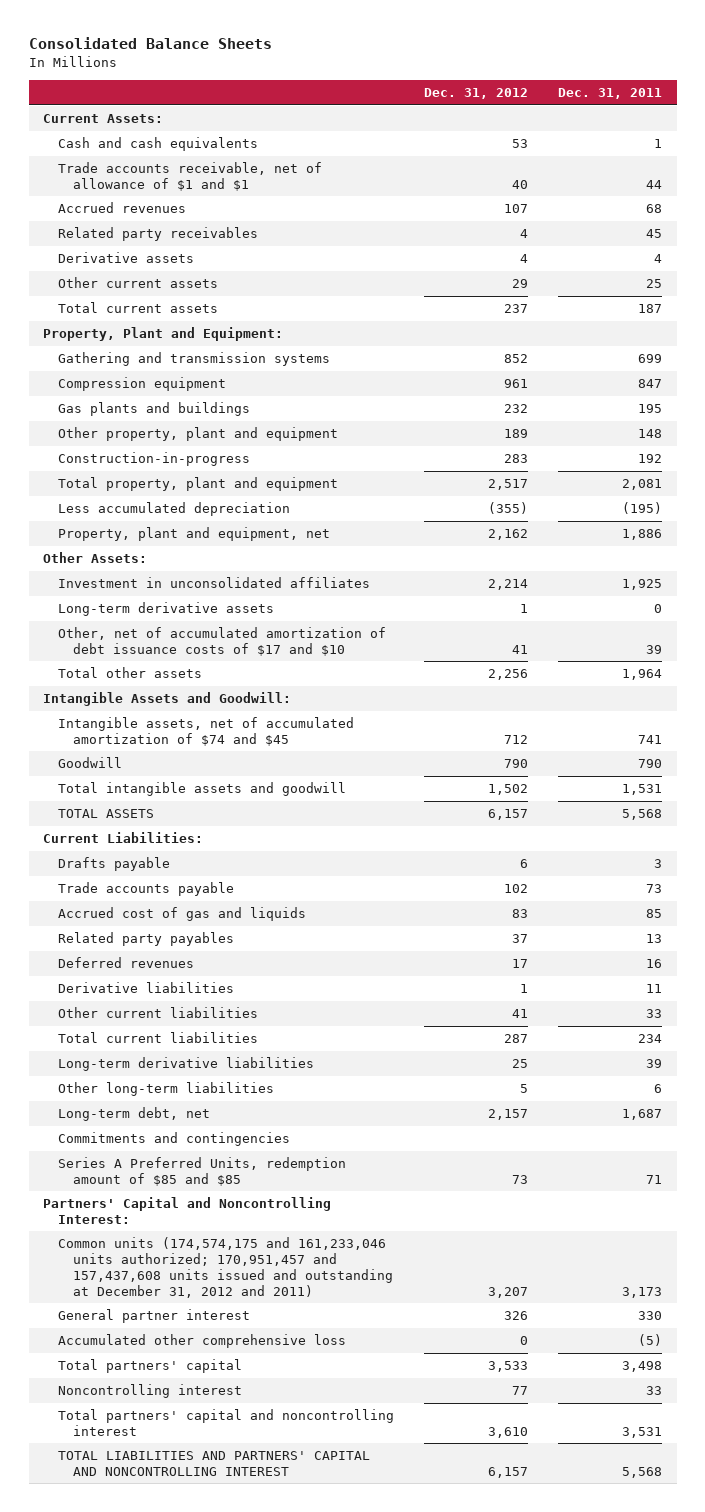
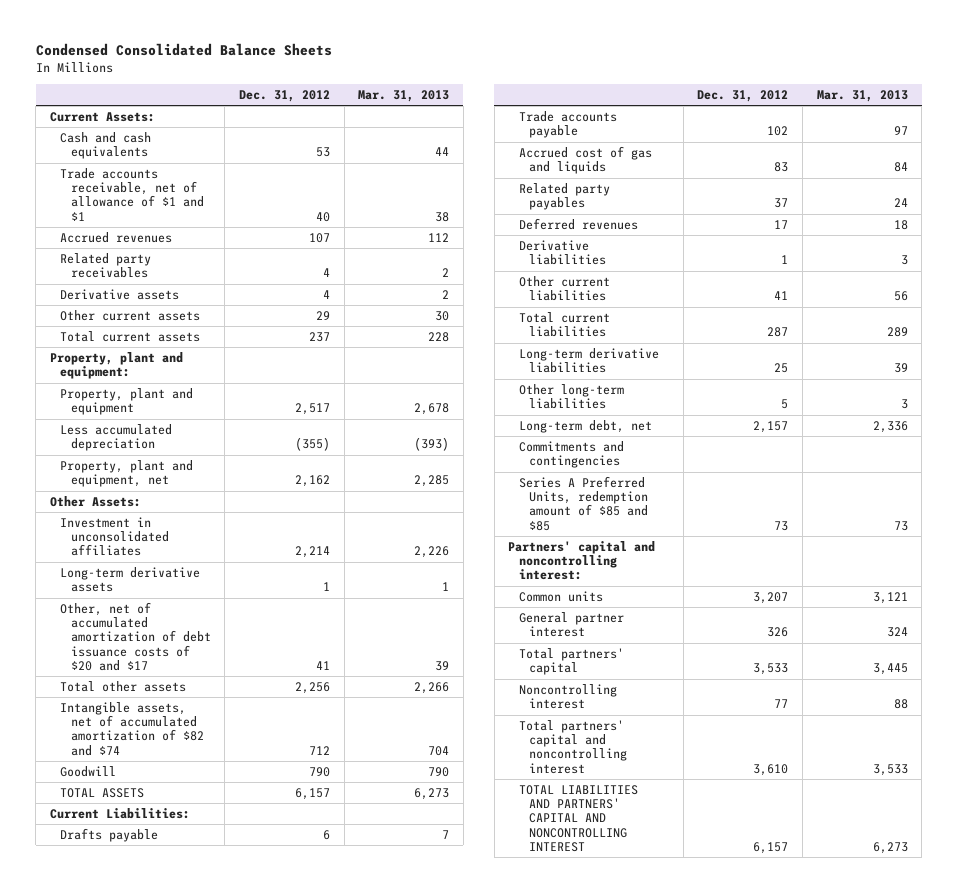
[28,37,272,50] Consolidated Balance Sheets -> [35,43,332,57] Condensed Consolidated Balance Sheets
[557,88,662,100] Dec. 31, 2011 -> none
none -> [358,90,450,103] Mar. 31, 2013
[58,352,331,367] Gathering and transmission systems -> none
[58,377,227,392] Compression equipment -> none
[58,402,251,417] Gas plants and buildings -> none
[58,427,339,442] Other property, plant and equipment -> none
[58,452,251,467] Construction-in-progress -> none
[43,327,284,342] Property, Plant and Equipment: -> [50,352,184,380] Property, plant and equipment:
[58,477,339,492] Total property, plant and equipment -> [60,388,194,416] Property, plant and equipment
[58,627,387,656] Other, net of accumulated amortization of debt issuance costs of $17 and $10 -> [60,602,211,671] Other, net of accumulated amortization of debt issuance costs of $20 and $17
[43,692,292,707] Intangible Assets and Goodwill: -> none
[58,717,355,746] Intangible assets, net of accumulated amortization of $74 and $45 -> [60,702,204,756] Intangible assets, net of accumulated amortization of $82 and $74
[58,782,347,797] Total intangible assets and goodwill -> none
[43,1197,332,1224] Partners' Capital and Noncontrolling Interest: -> [508,541,656,581] Partners' capital and noncontrolling interest:
[58,1237,393,1298] Common units (174,574,175 and 161,233,046 units authorized; 170,951,457 and 157,437,608 units issued and outstanding at December 31, 2012 and 2011) -> [518,591,603,603] Common units
[58,1334,347,1349] Accumulated other comprehensive loss -> none

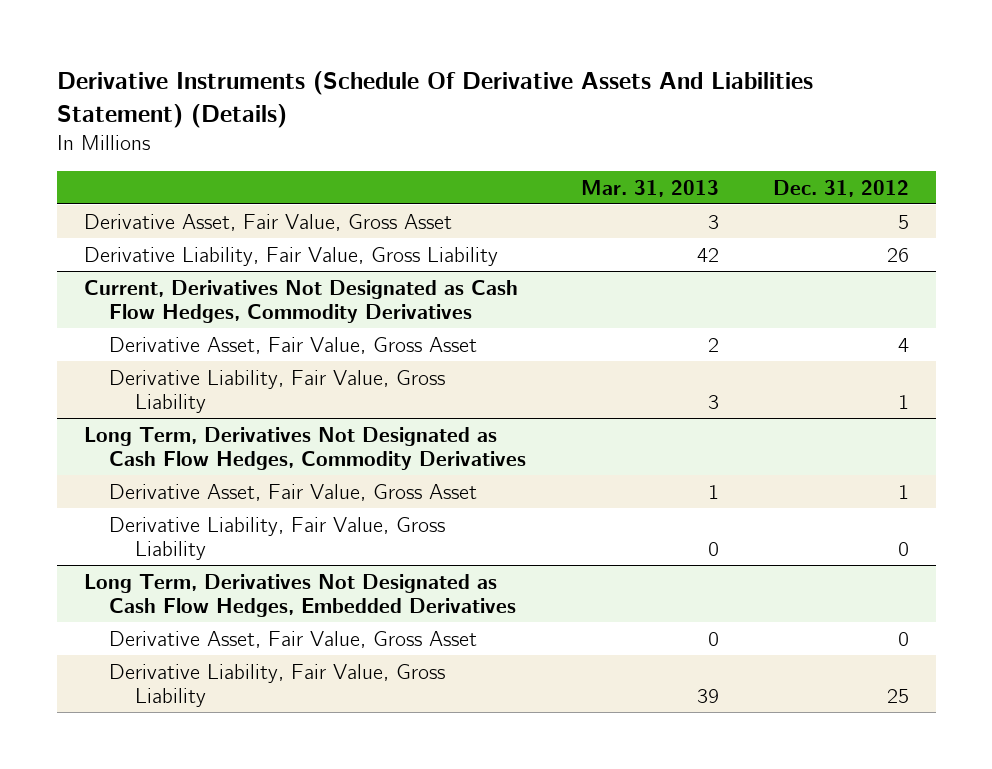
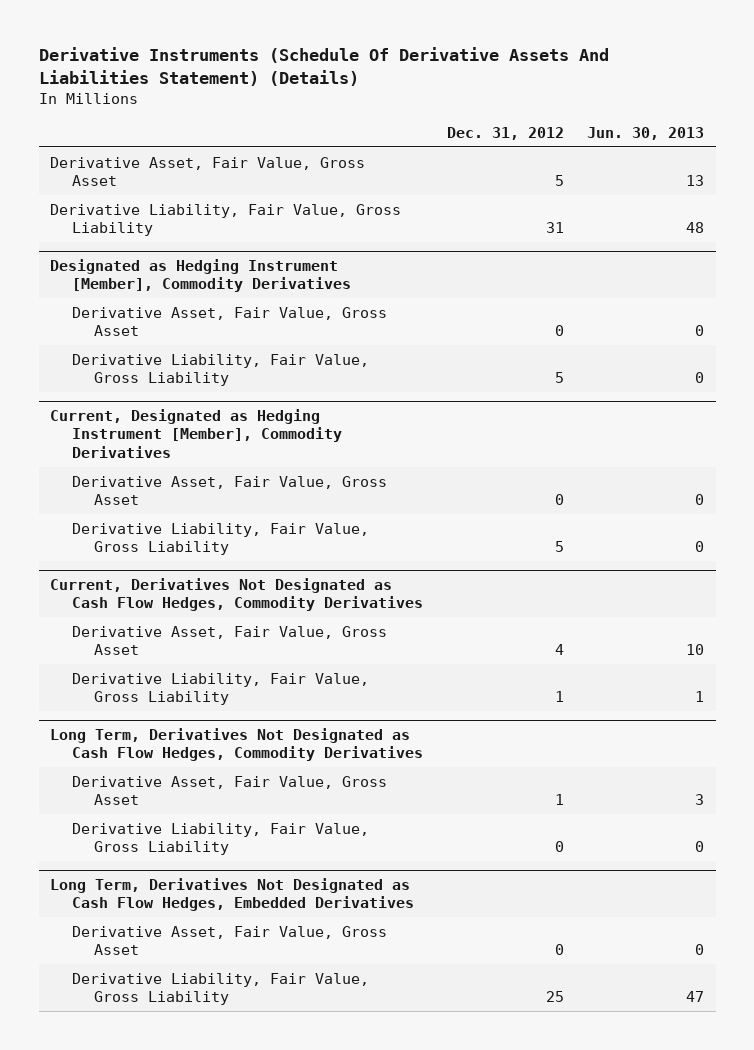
[580,179,719,197] Mar. 31, 2013 -> none
none -> [586,126,704,140] Jun. 30, 2013
[886,247,909,262] 26 -> [545,222,564,234] 31
none -> [50,258,352,293] Designated as Hedging Instrument [Member], Commodity Derivatives
none -> [72,306,388,337] Derivative Asset, Fair Value, Gross Asset
none -> [72,353,370,387] Derivative Liability, Fair Value, Gross Liability
none -> [50,408,343,458] Current, Designated as Hedging Instrument [Member], Commodity Derivatives
none -> [72,475,388,506] Derivative Asset, Fair Value, Gross Asset
none -> [72,522,370,556] Derivative Liability, Fair Value, Gross Liability

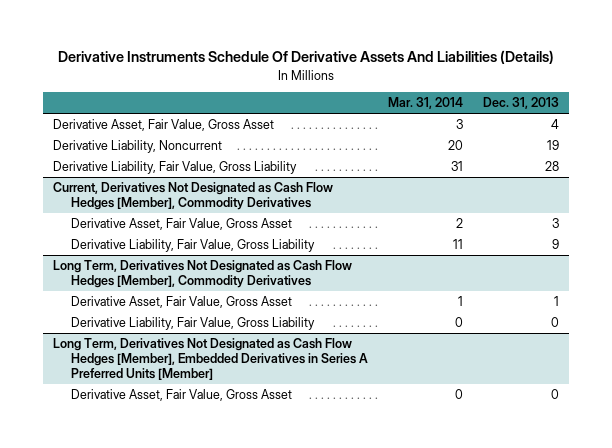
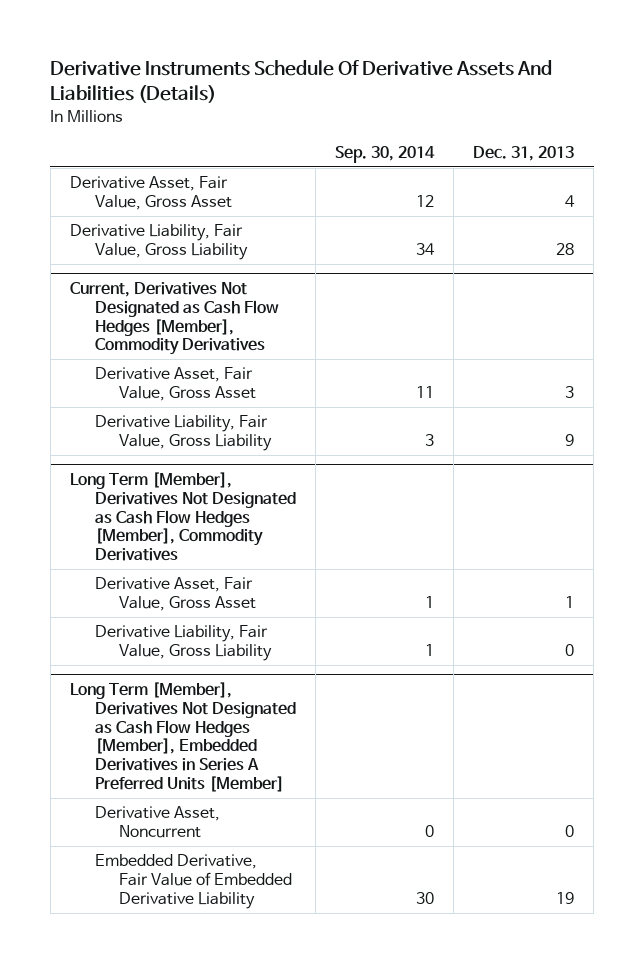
[388,97,464,110] Mar. 31, 2014 -> none
none -> [334,146,435,164] Sep. 30, 2014
[52,140,222,154] Derivative Liability, Noncurrent -> none
[52,260,352,289] Long Term, Derivatives Not Designated as Cash Flow Hedges [Member], Commodity Derivatives -> [69,471,296,562] Long Term [Member], Derivatives Not Designated as Cash Flow Hedges [Member], Commodity Derivatives
[71,389,293,402] Derivative Asset, Fair Value, Gross Asset -> none
[52,338,369,380] Long Term, Derivatives Not Designated as Cash Flow Hedges [Member], Embedded Derivatives in Series A Preferred Units [Member] -> [69,681,296,793] Long Term [Member], Derivatives Not Designated as Cash Flow Hedges [Member], Embedded Derivatives in Series A Preferred Units [Member]
none -> [94,806,220,839] Derivative Asset, Noncurrent
none -> [94,854,293,910] Embedded Derivative, Fair Value of Embedded Derivative Liability

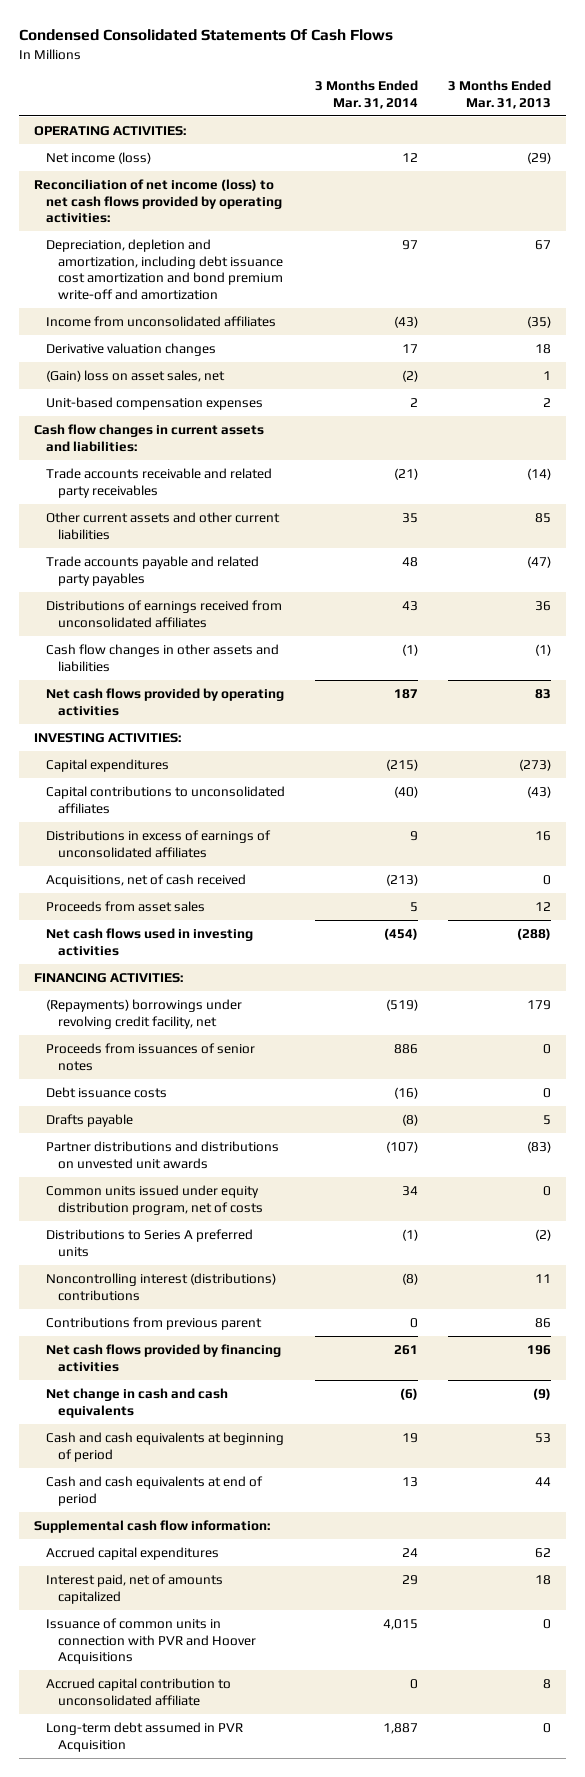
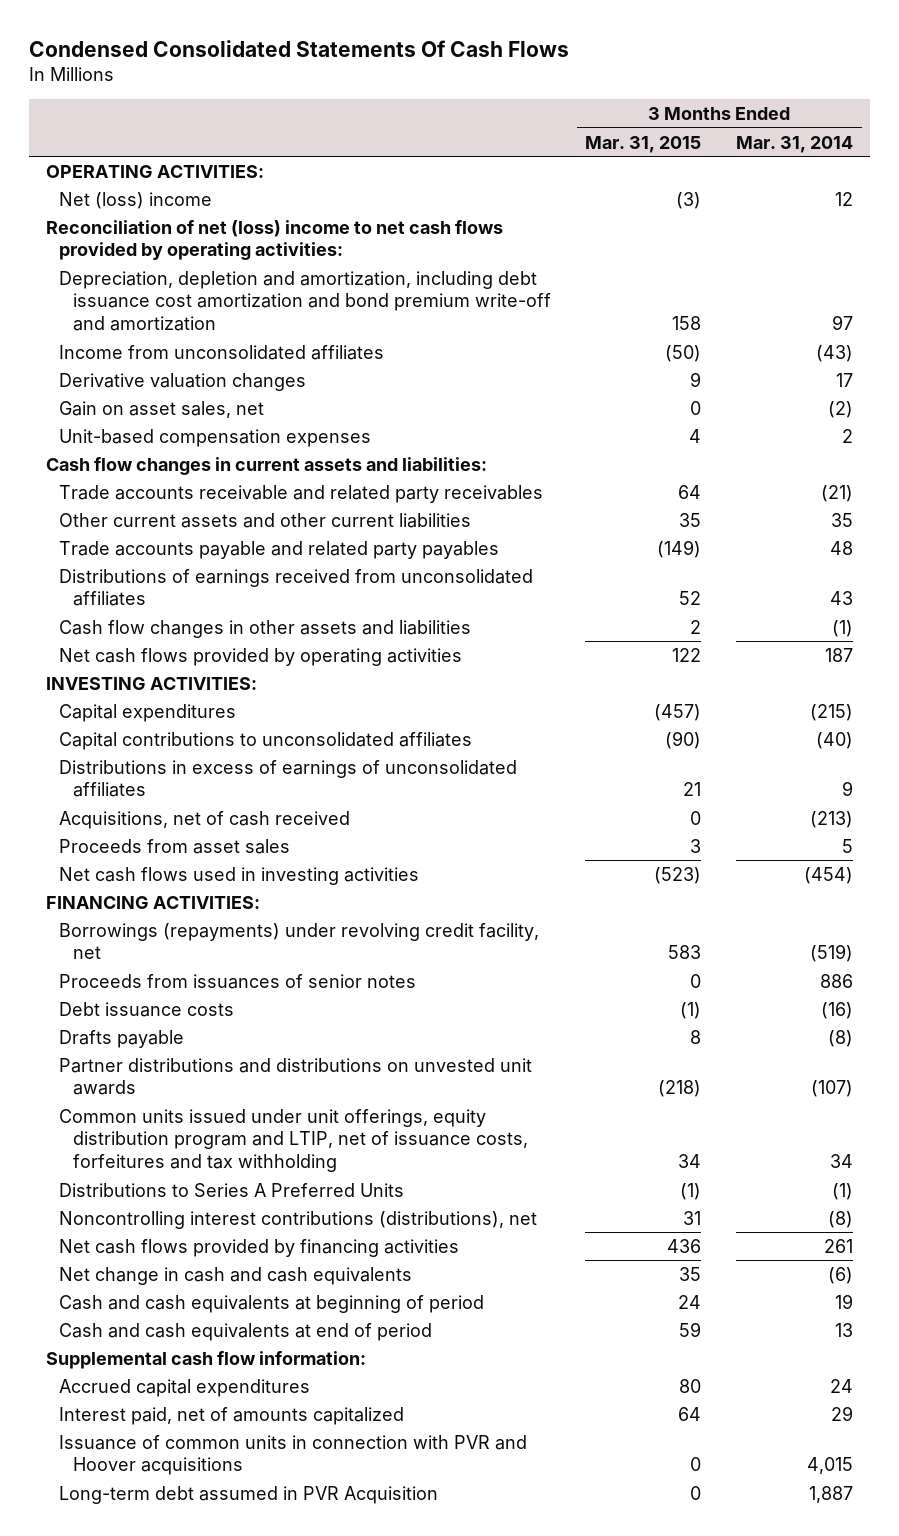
[448,80,552,110] 3 Months Ended Mar. 31, 2013 -> none
none -> [585,135,702,153] Mar. 31, 2015
[46,151,152,164] Net income (loss) -> [59,191,213,209] Net (loss) income
[34,178,283,224] Reconciliation of net income (loss) to net cash flows provided by operating activities: -> [46,219,504,261] Reconciliation of net (loss) income to net cash flows provided by operating activities:
[46,369,226,382] (Gain) loss on asset sales, net -> [59,400,265,418] Gain on asset sales, net
[46,998,243,1029] (Repayments) borrowings under revolving credit facility, net -> [59,922,540,960] Borrowings (repayments) under revolving credit facility, net
[46,1316,263,1330] Contributions from previous parent -> none
[46,1184,264,1215] Common units issued under equity distribution program, net of costs -> [59,1108,528,1173] Common units issued under unit offerings, equity distribution program and LTIP, net of issuance costs, forfeitures and tax withholding
[46,1228,254,1257] Distributions to Series A preferred units -> [59,1182,405,1197] Distributions to Series A Preferred Units
[46,1272,277,1301] Noncontrolling interest (distributions) contributions -> [59,1210,538,1229] Noncontrolling interest contributions (distributions), net
[46,1677,232,1706] Accrued capital contribution to unconsolidated affiliate -> none
[46,1617,257,1665] Issuance of common units in connection with PVR and Hoover Acquisitions -> [59,1434,528,1476] Issuance of common units in connection with PVR and Hoover acquisitions

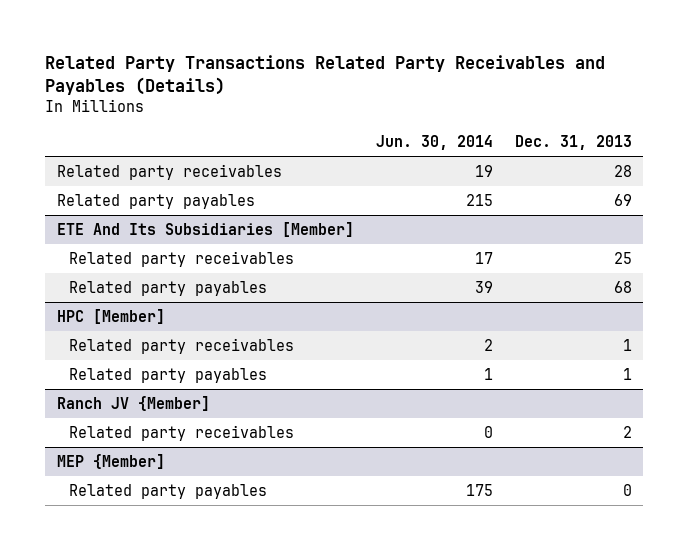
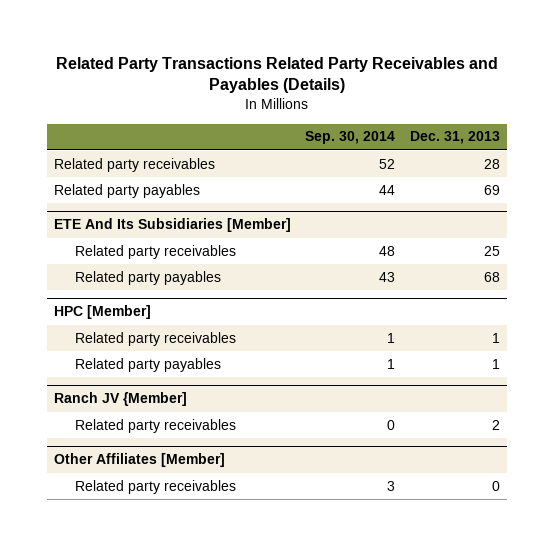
[375,134,493,150] Jun. 30, 2014 -> none
none -> [305,131,396,145] Sep. 30, 2014
[56,454,165,470] MEP {Member] -> none
none -> [53,453,225,468] Other Affiliates [Member]
[68,484,267,500] Related party payables -> [74,479,236,494] Related party receivables

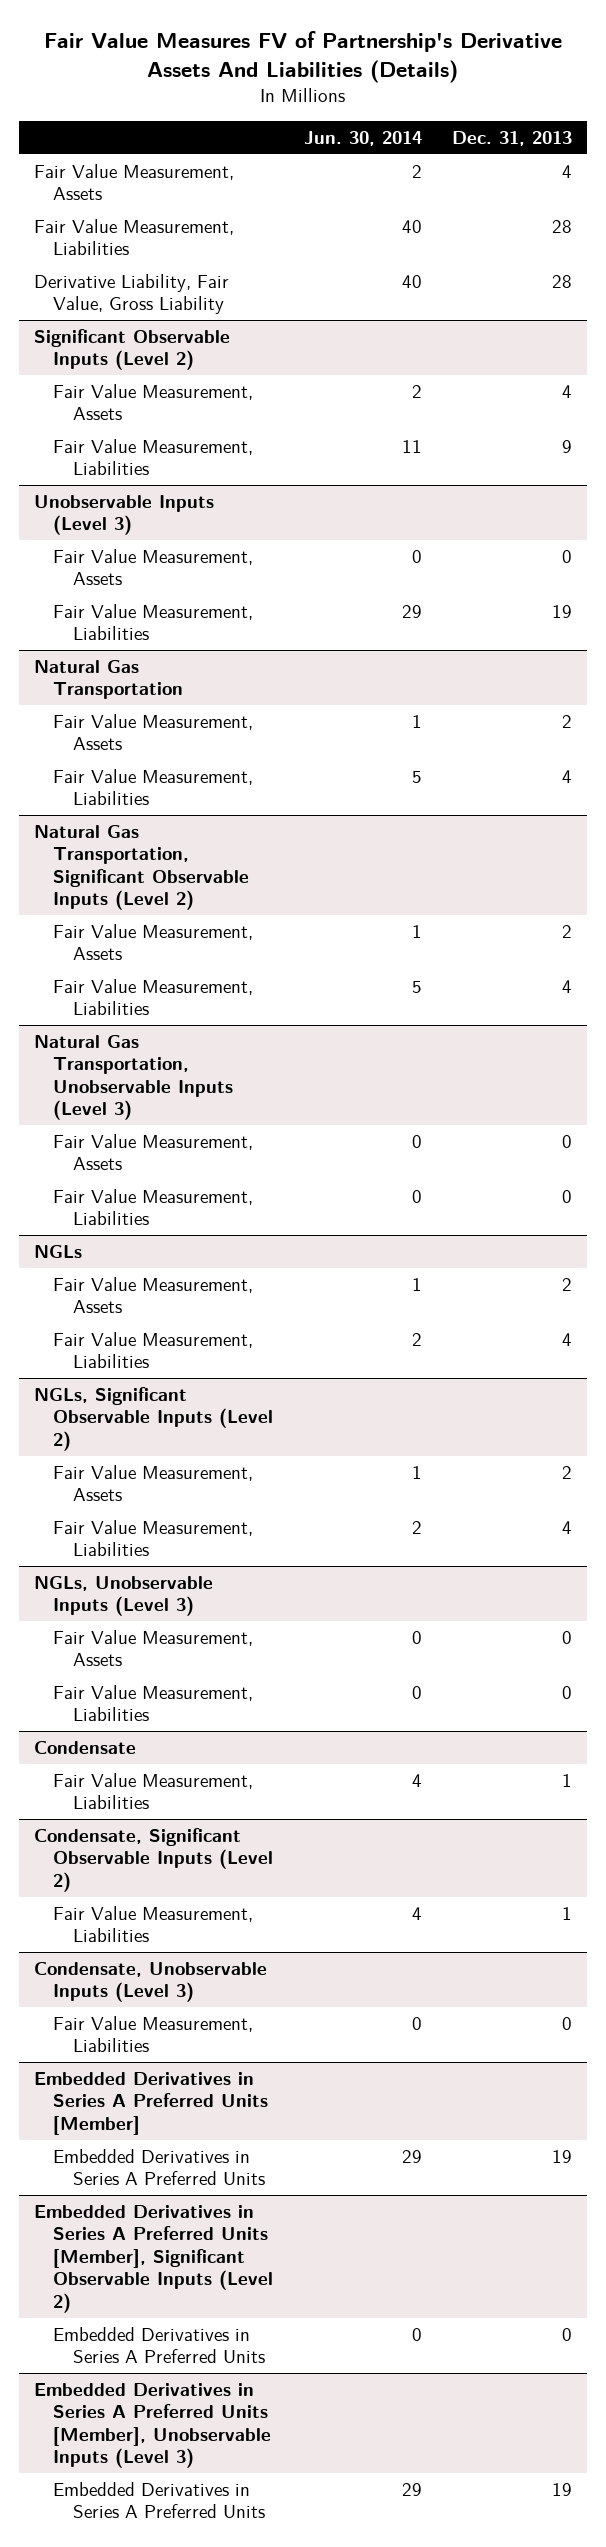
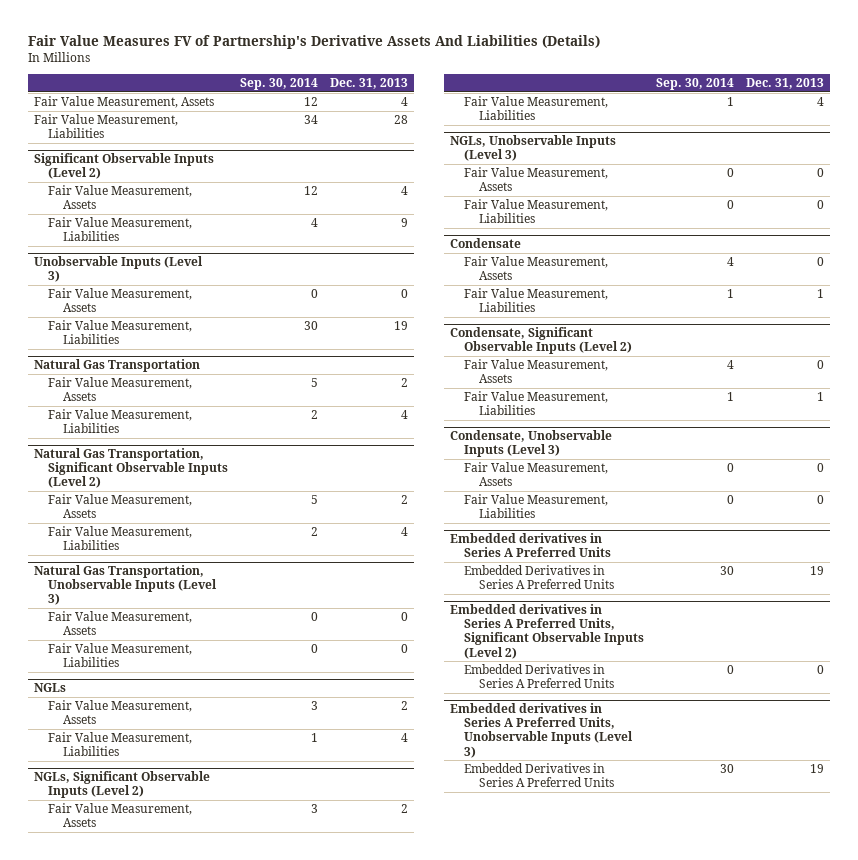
[303,130,422,146] Jun. 30, 2014 -> none
none -> [240,77,319,90] Sep. 30, 2014
[34,273,230,315] Derivative Liability, Fair Value, Gross Liability -> none
none -> [464,256,609,281] Fair Value Measurement, Assets
none -> [464,359,609,384] Fair Value Measurement, Assets
none -> [464,462,609,487] Fair Value Measurement, Assets
[34,2071,269,2135] Embedded Derivatives in Series A Preferred Units [Member] -> [449,533,612,558] Embedded derivatives in Series A Preferred Units
[34,2204,274,2313] Embedded Derivatives in Series A Preferred Units [Member], Significant Observable Inputs (Level 2) -> [449,604,645,659] Embedded derivatives in Series A Preferred Units, Significant Observable Inputs (Level 2)
[34,2382,272,2469] Embedded Derivatives in Series A Preferred Units [Member], Unobservable Inputs (Level 3) -> [449,703,634,758] Embedded derivatives in Series A Preferred Units, Unobservable Inputs (Level 3)

